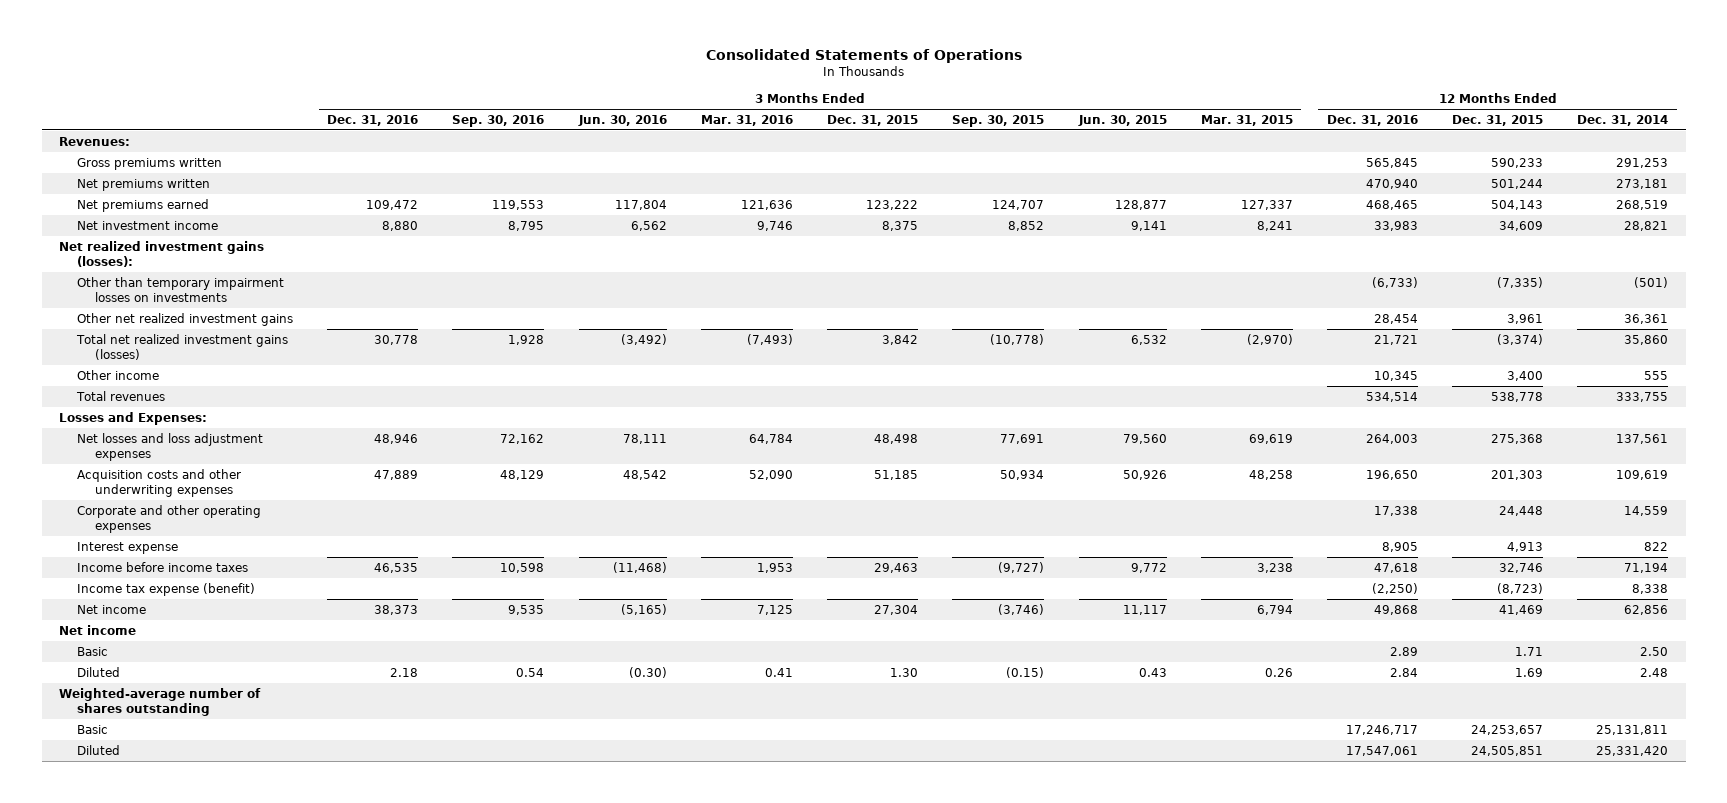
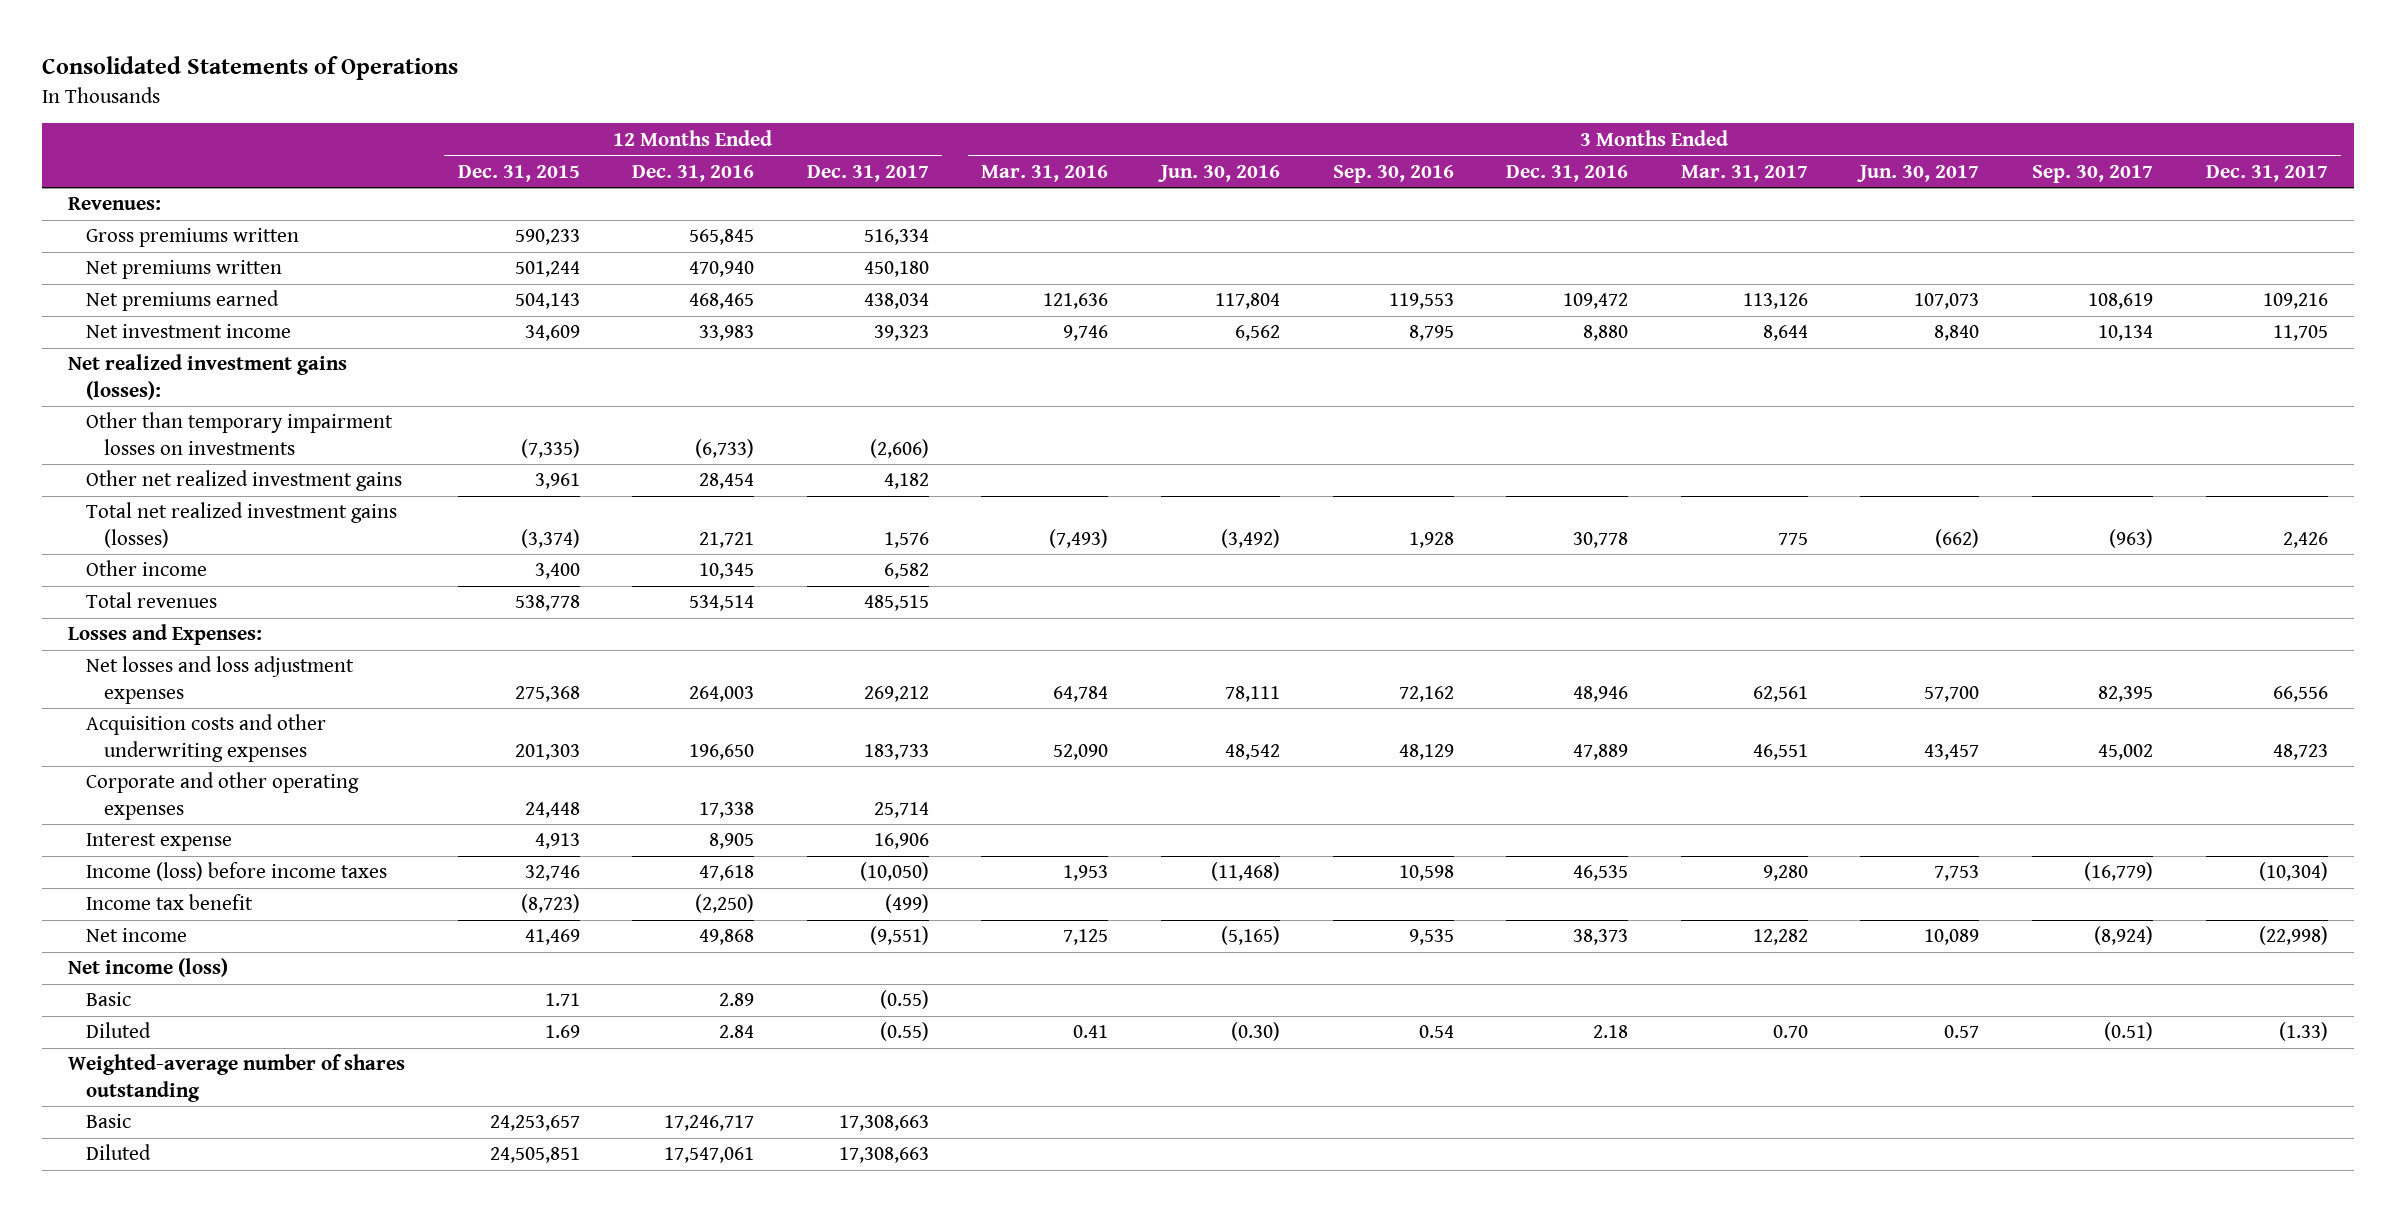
[827,114,919,126] Dec. 31, 2015 -> none
[952,114,1045,127] Sep. 30, 2015 -> none
[1077,114,1167,126] Jun. 30, 2015 -> none
[1200,114,1293,126] Mar. 31, 2015 -> none
[1577,114,1669,126] Dec. 31, 2014 -> none
none -> [806,164,929,182] Dec. 31, 2017
none -> [1680,164,1808,182] Mar. 31, 2017
none -> [1857,164,1980,182] Jun. 30, 2017
none -> [2031,164,2153,183] Sep. 30, 2017
none -> [2205,164,2328,182] Dec. 31, 2017
[76,561,248,572] Income before income taxes -> [85,862,387,882] Income (loss) before income taxes
[76,582,255,596] Income tax expense (benefit) -> [85,894,253,911] Income tax benefit
[58,624,136,635] Net income -> [67,958,228,978] Net income (loss)

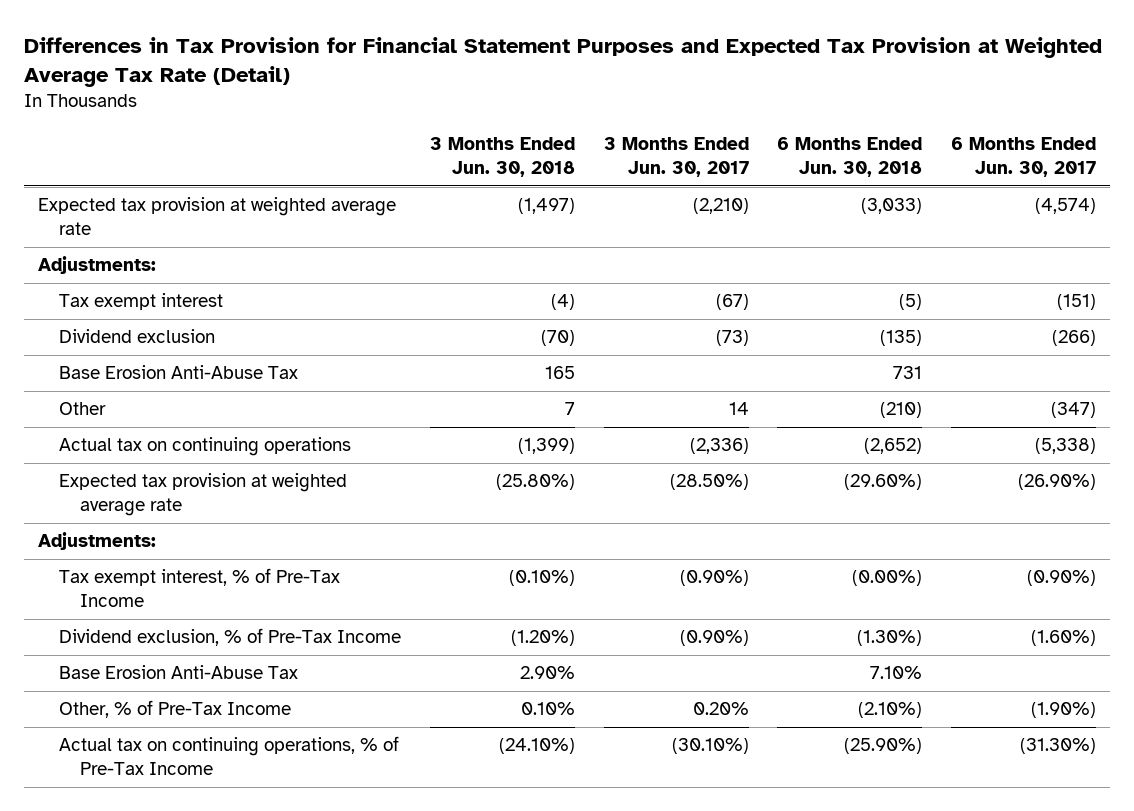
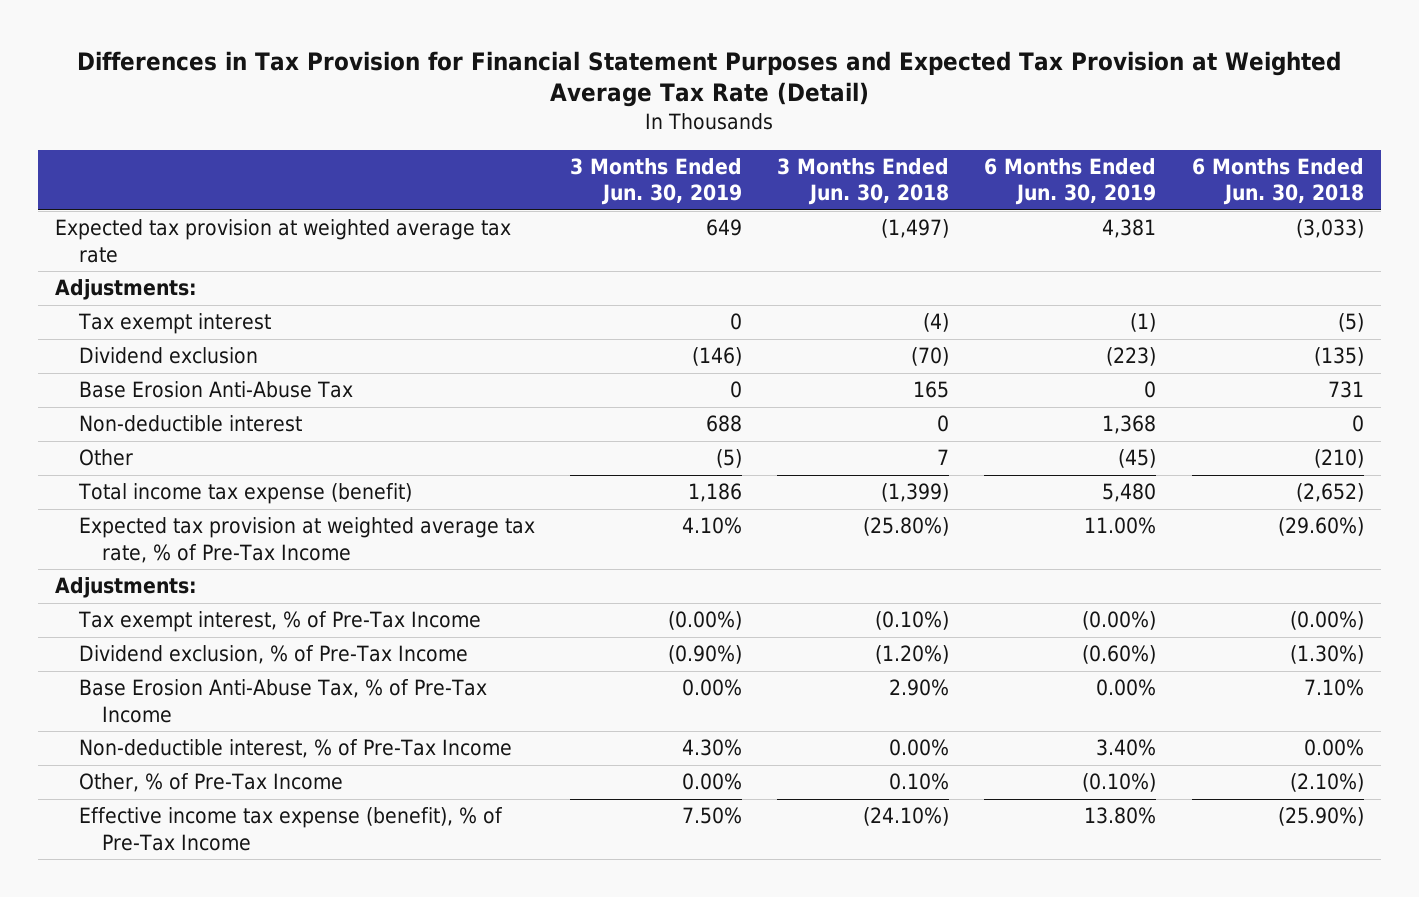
[603,137,749,178] 3 Months Ended Jun. 30, 2017 -> none
[950,137,1096,178] 6 Months Ended Jun. 30, 2017 -> none
none -> [570,157,743,206] 3 Months Ended Jun. 30, 2019
none -> [984,157,1157,206] 6 Months Ended Jun. 30, 2019
[38,197,397,236] Expected tax provision at weighted average rate -> [55,219,512,263] Expected tax provision at weighted average tax rate
none -> [78,415,302,433] Non-deductible interest
[59,437,352,457] Actual tax on continuing operations -> [77,483,412,505] Total income tax expense (benefit)
[59,473,348,517] Expected tax provision at weighted average rate -> [78,517,535,563] Expected tax provision at weighted average tax rate, % of Pre-Tax Income
[59,665,299,680] Base Erosion Anti-Abuse Tax -> [78,679,487,723] Base Erosion Anti-Abuse Tax, % of Pre-Tax Income
none -> [78,739,512,759] Non-deductible interest, % of Pre-Tax Income
[59,736,400,776] Actual tax on continuing operations, % of Pre-Tax Income -> [78,807,503,851] Effective income tax expense (benefit), % of Pre-Tax Income

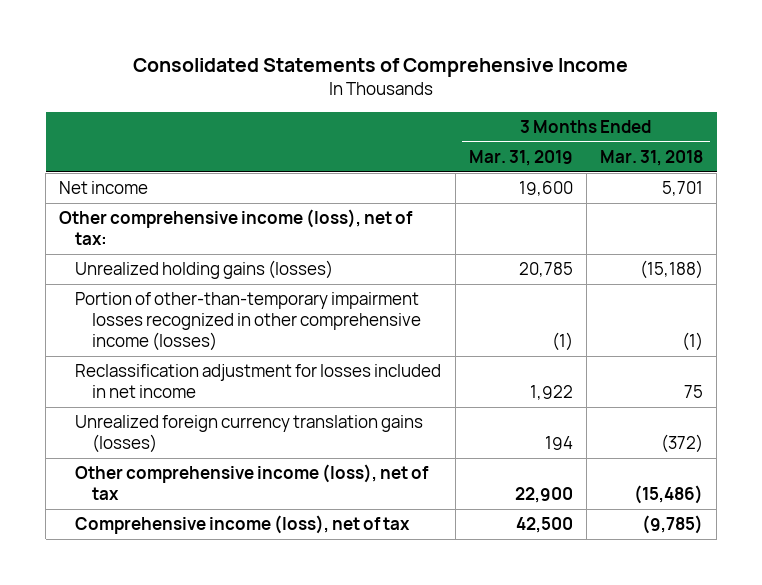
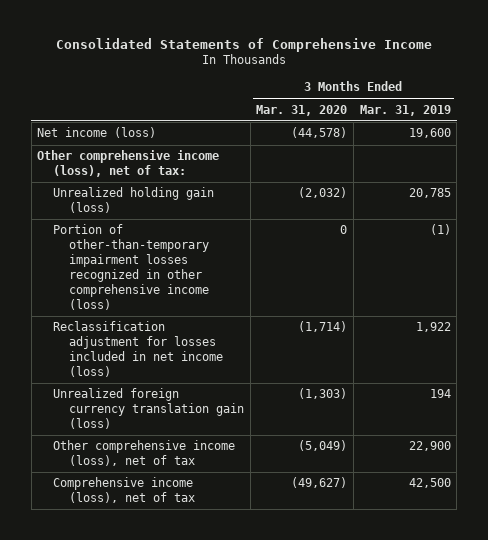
[600,149,704,166] Mar. 31, 2018 -> none
none -> [256,104,348,116] Mar. 31, 2020
[59,181,149,195] Net income -> [37,127,157,139] Net income (loss)
[75,260,334,280] Unrealized holding gains (losses) -> [53,187,215,214] Unrealized holding gain (loss)
[75,292,421,352] Portion of other-than-temporary impairment losses recognized in other comprehensive income (losses) -> [53,224,210,310] Portion of other-than-temporary impairment losses recognized in other comprehensive income (loss)
[75,364,442,399] Reclassification adjustment for losses included in net income -> [53,321,224,377] Reclassification adjustment for losses included in net income (loss)
[75,415,424,454] Unrealized foreign currency translation gains (losses) -> [53,388,245,430] Unrealized foreign currency translation gain (loss)

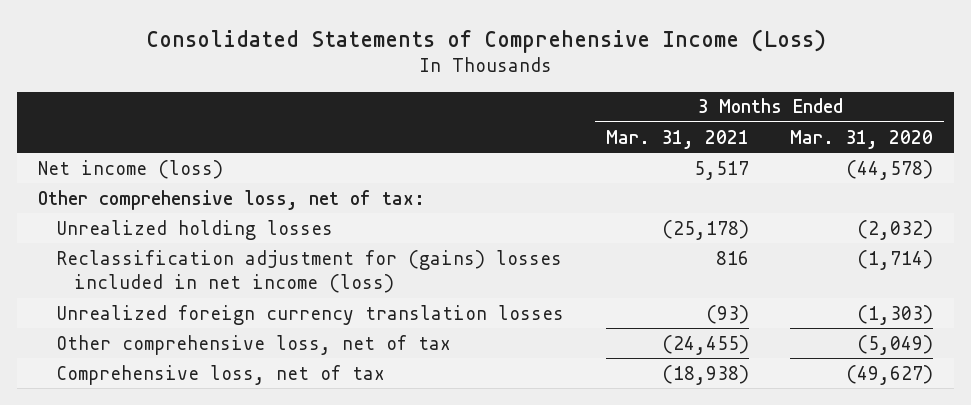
[55,37,432,52] Consolidated Statements of Comprehensive Income -> [145,28,826,53] Consolidated Statements of Comprehensive Income (Loss)
[359,104,451,116] Mar. 31, 2019 -> none
none -> [605,129,749,149] Mar. 31, 2021
[53,224,210,310] Portion of other-than-temporary impairment losses recognized in other comprehensive income (loss) -> none
[37,150,220,178] Other comprehensive income (loss), net of tax: -> [37,189,425,210] Other comprehensive loss, net of tax:
[53,187,215,214] Unrealized holding gain (loss) -> [56,219,334,240] Unrealized holding losses
[53,321,224,377] Reclassification adjustment for losses included in net income (loss) -> [56,249,563,293] Reclassification adjustment for (gains) losses included in net income (loss)
[53,388,245,430] Unrealized foreign currency translation gain (loss) -> [56,304,565,325] Unrealized foreign currency translation losses
[53,440,236,467] Other comprehensive income (loss), net of tax -> [56,334,452,355] Other comprehensive loss, net of tax
[53,477,196,504] Comprehensive income (loss), net of tax -> [56,364,386,385] Comprehensive loss, net of tax

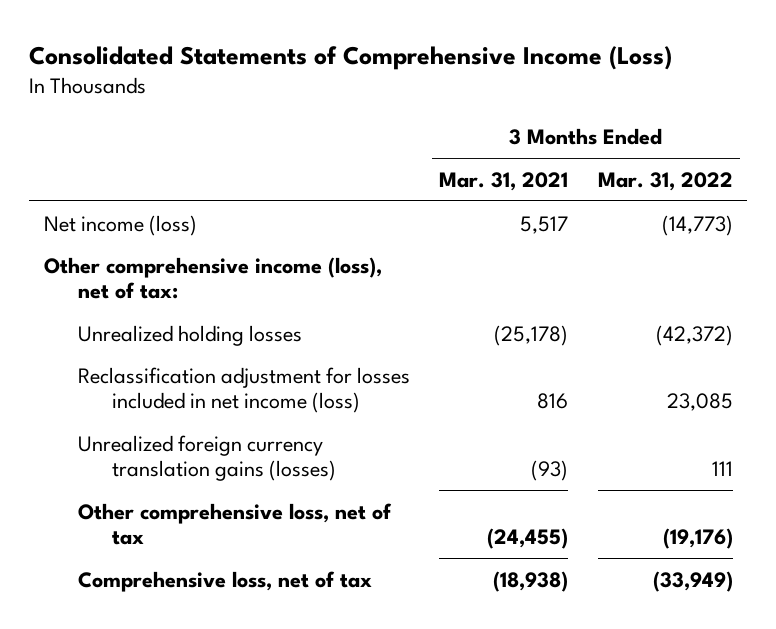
[790,129,934,149] Mar. 31, 2020 -> none
none -> [597,171,733,191] Mar. 31, 2022
[37,189,425,210] Other comprehensive loss, net of tax: -> [43,256,382,300] Other comprehensive income (loss), net of tax:
[56,249,563,293] Reclassification adjustment for (gains) losses included in net income (loss) -> [78,366,411,414] Reclassification adjustment for losses included in net income (loss)
[56,304,565,325] Unrealized foreign currency translation losses -> [78,434,337,482] Unrealized foreign currency translation gains (losses)

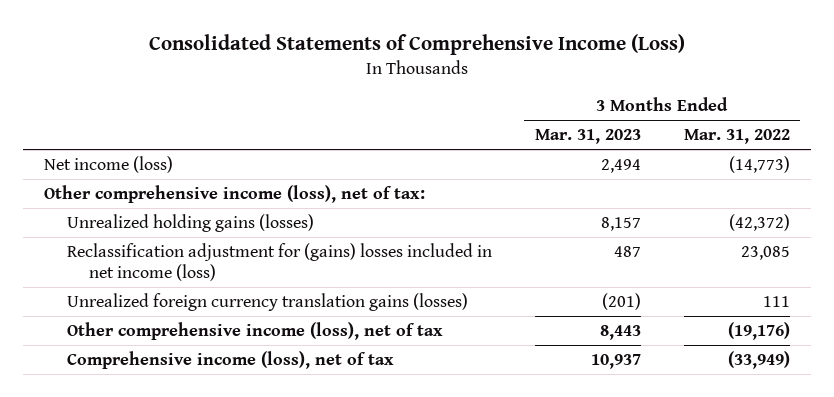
[439,171,569,191] Mar. 31, 2021 -> none
none -> [534,129,641,145] Mar. 31, 2023
[78,324,303,346] Unrealized holding losses -> [66,213,314,232] Unrealized holding gains (losses)
[78,366,411,414] Reclassification adjustment for losses included in net income (loss) -> [66,242,492,282] Reclassification adjustment for (gains) losses included in net income (loss)
[78,502,393,546] Other comprehensive loss, net of tax -> [66,321,443,340] Other comprehensive income (loss), net of tax
[78,570,373,592] Comprehensive loss, net of tax -> [66,350,394,369] Comprehensive income (loss), net of tax

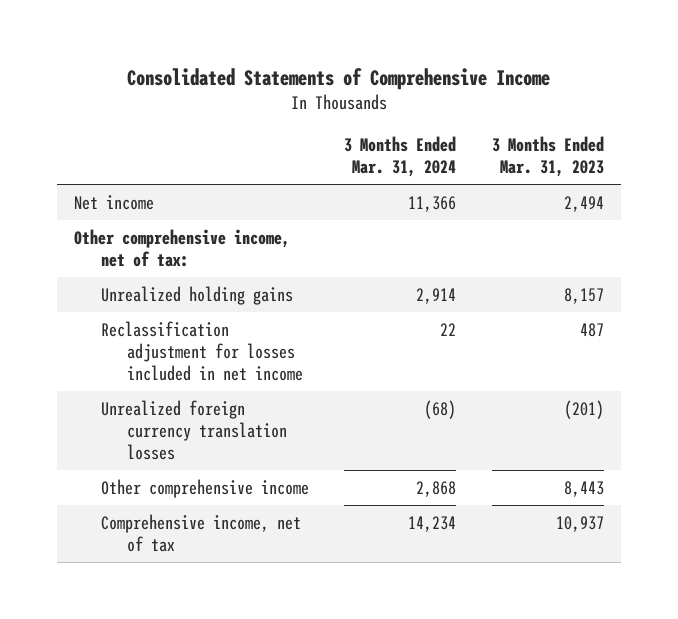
[148,33,685,55] Consolidated Statements of Comprehensive Income (Loss) -> [127,67,551,90] Consolidated Statements of Comprehensive Income
[683,129,790,145] Mar. 31, 2022 -> none
none -> [344,136,457,178] 3 Months Ended Mar. 31, 2024
[44,155,174,173] Net income (loss) -> [74,194,155,210] Net income
[44,184,426,203] Other comprehensive income (loss), net of tax: -> [74,228,291,267] Other comprehensive income, net of tax:
[66,213,314,232] Unrealized holding gains (losses) -> [100,285,293,305] Unrealized holding gains
[66,242,492,282] Reclassification adjustment for (gains) losses included in net income (loss) -> [100,320,303,381] Reclassification adjustment for losses included in net income
[66,292,468,311] Unrealized foreign currency translation gains (losses) -> [100,399,287,460] Unrealized foreign currency translation losses
[66,321,443,340] Other comprehensive income (loss), net of tax -> [100,478,309,498] Other comprehensive income
[66,350,394,369] Comprehensive income (loss), net of tax -> [100,513,301,552] Comprehensive income, net of tax

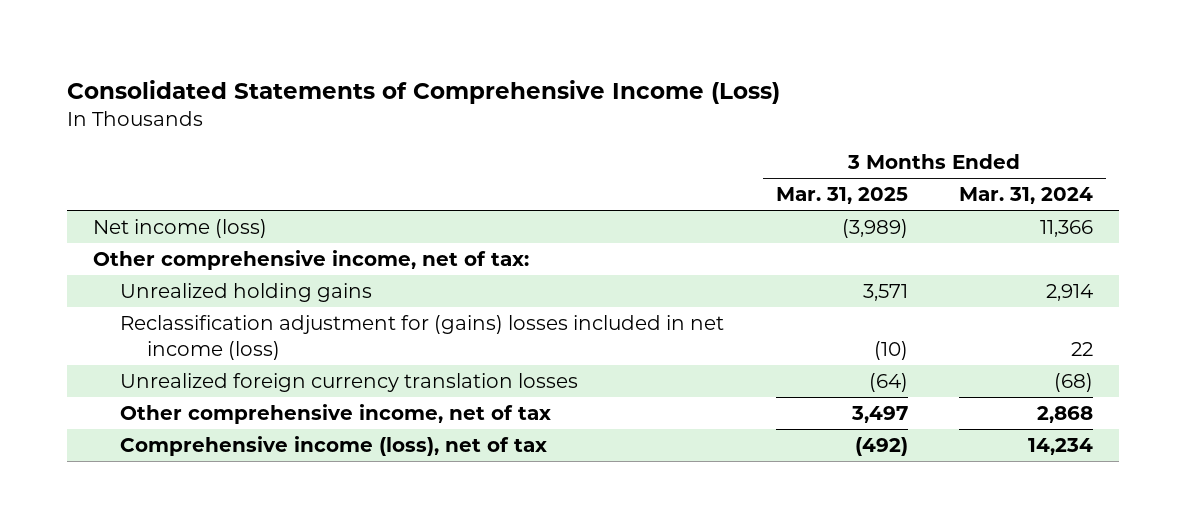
[127,67,551,90] Consolidated Statements of Comprehensive Income -> [67,79,781,104] Consolidated Statements of Comprehensive Income (Loss)
[491,136,604,178] 3 Months Ended Mar. 31, 2023 -> none
none -> [775,187,908,205] Mar. 31, 2025
[74,194,155,210] Net income -> [93,219,268,239] Net income (loss)
[100,320,303,381] Reclassification adjustment for losses included in net income -> [120,315,725,360] Reclassification adjustment for (gains) losses included in net income (loss)
[100,478,309,498] Other comprehensive income -> [120,404,552,425] Other comprehensive income, net of tax
[100,513,301,552] Comprehensive income, net of tax -> [120,436,548,457] Comprehensive income (loss), net of tax

